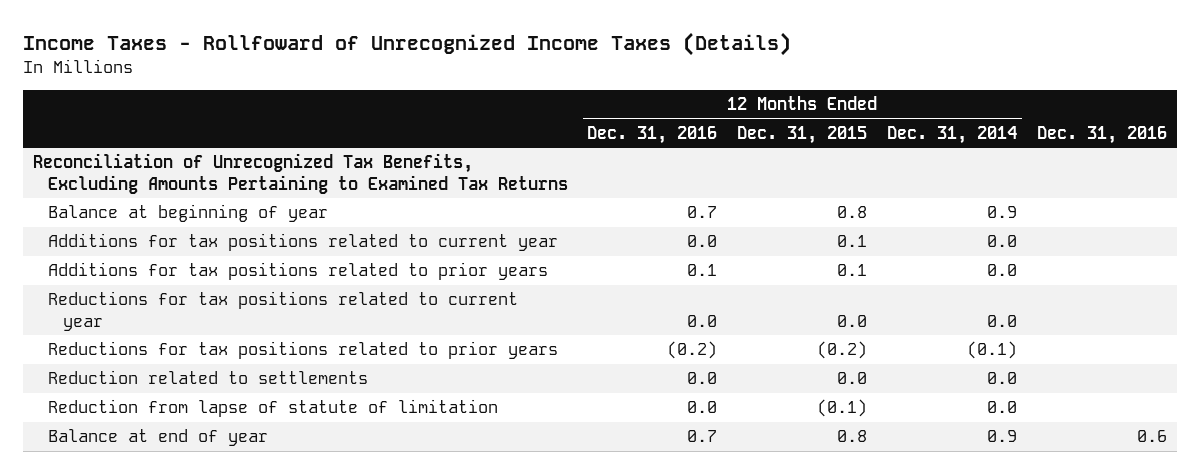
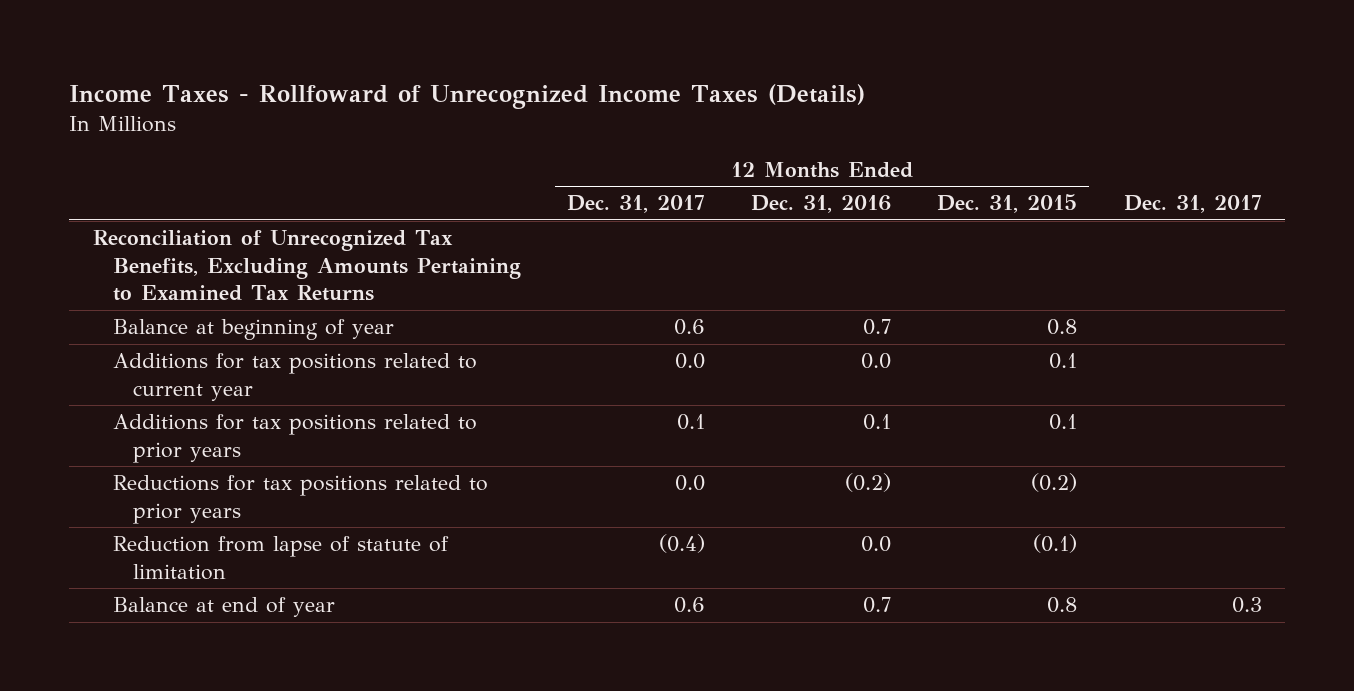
[886,125,1017,144] Dec. 31, 2014 -> none
[1036,125,1167,144] Dec. 31, 2016 -> none
none -> [566,195,705,214] Dec. 31, 2017
none -> [1123,195,1262,214] Dec. 31, 2017
[47,291,518,331] Reductions for tax positions related to current year -> none
[47,370,368,385] Reduction related to settlements -> none

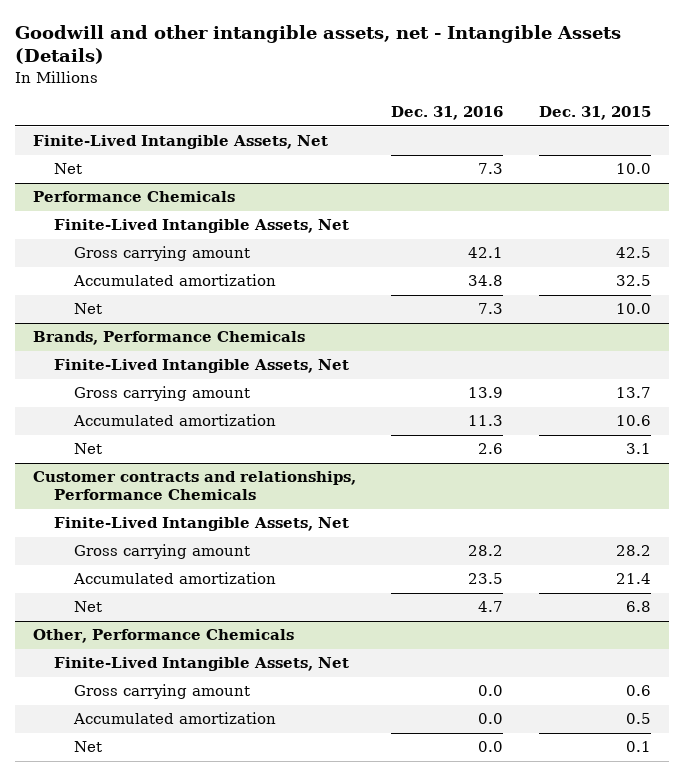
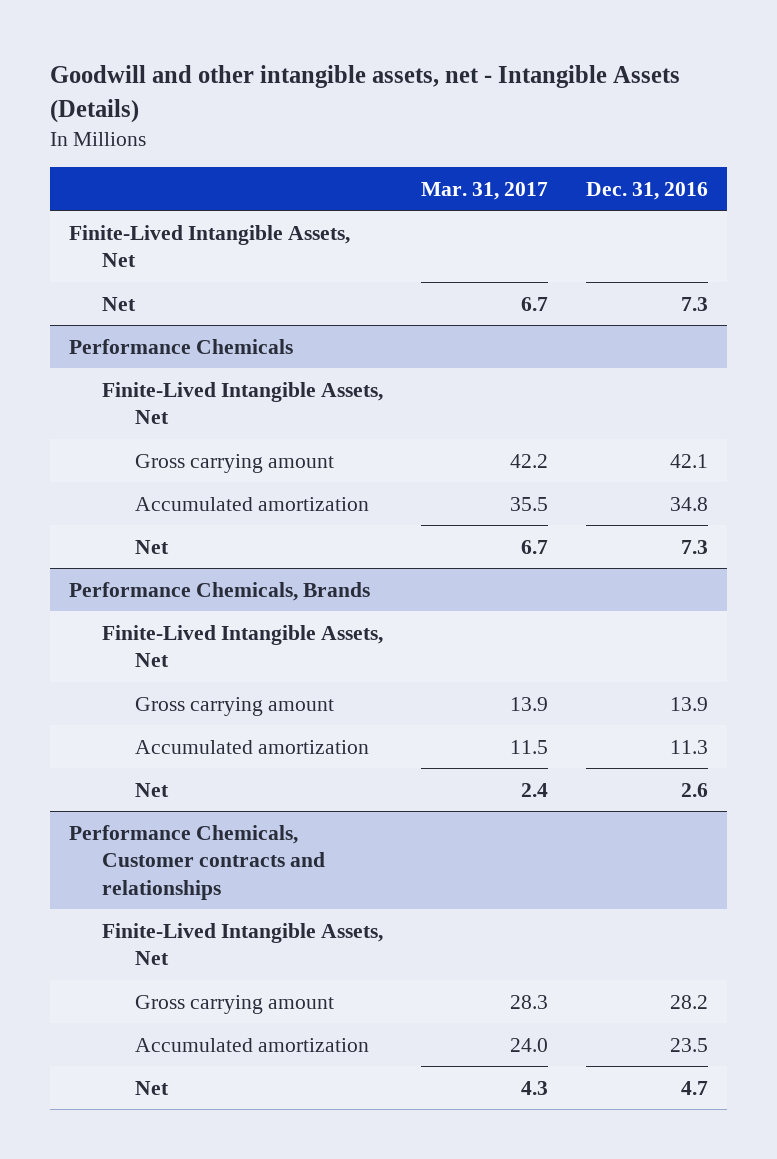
[538,106,651,121] Dec. 31, 2015 -> none
none -> [420,181,548,200] Mar. 31, 2017
[32,331,305,346] Brands, Performance Chemicals -> [68,581,370,601] Performance Chemicals, Brands
[32,471,356,501] Customer contracts and relationships, Performance Chemicals -> [68,824,325,900] Performance Chemicals, Customer contracts and relationships
[32,629,294,644] Other, Performance Chemicals -> none
[53,657,349,672] Finite-Lived Intangible Assets, Net -> none
[74,684,251,700] Gross carrying amount -> none
[73,712,277,725] Accumulated amortization -> none
[74,741,103,753] Net -> none

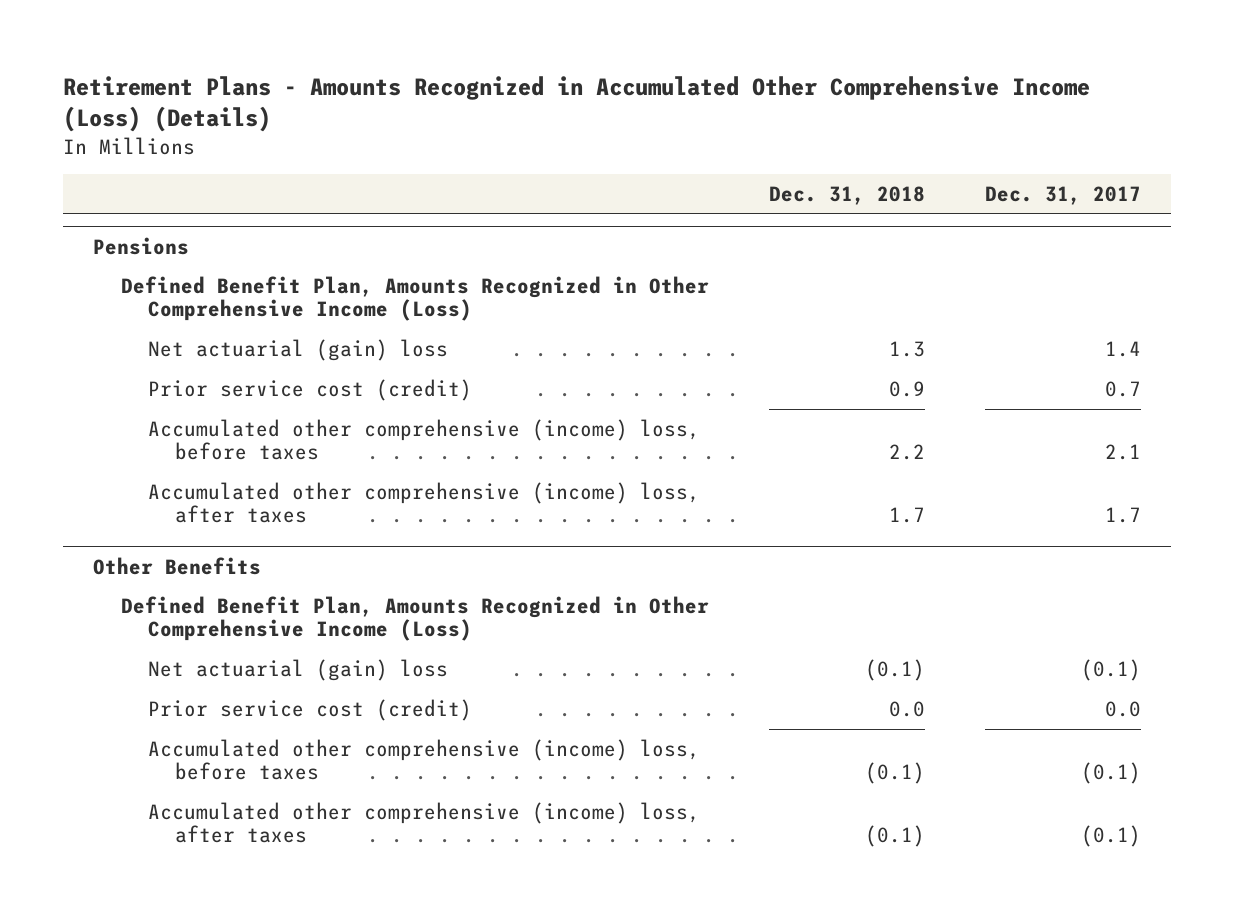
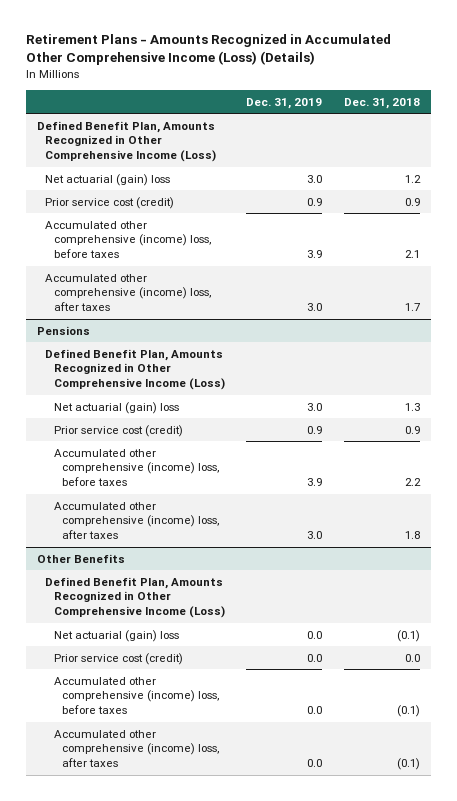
[985,186,1142,206] Dec. 31, 2017 -> none
none -> [246,97,323,109] Dec. 31, 2019
none -> [36,120,217,163] Defined Benefit Plan, Amounts Recognized in Other Comprehensive Income (Loss)
none -> [45,173,171,186] Net actuarial (gain) loss
none -> [45,196,175,209] Prior service cost (credit)
none -> [45,220,211,259] Accumulated other comprehensive (income) loss, before taxes
none -> [45,273,211,312] Accumulated other comprehensive (income) loss, after taxes
[888,507,925,524] 1.7 -> [404,531,420,540] 1.8

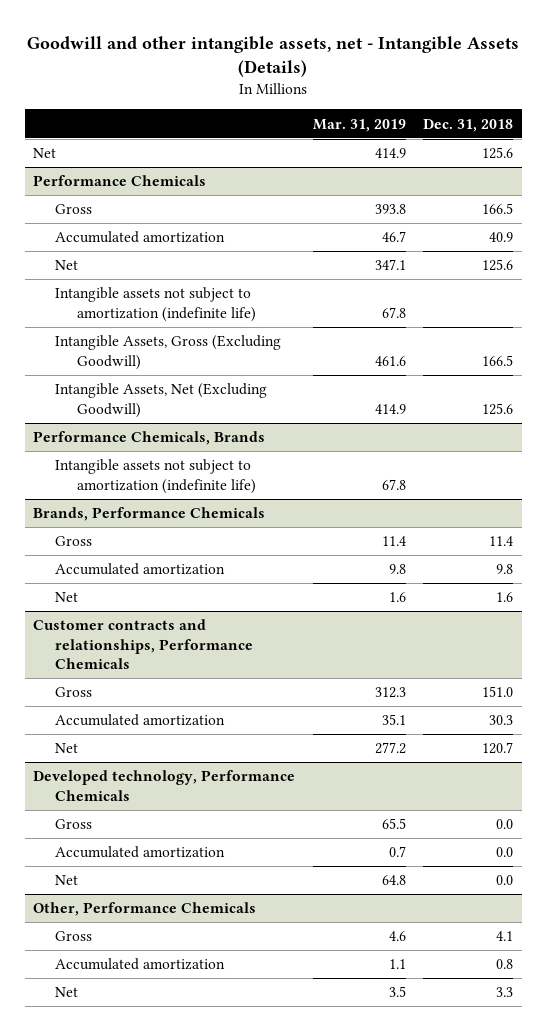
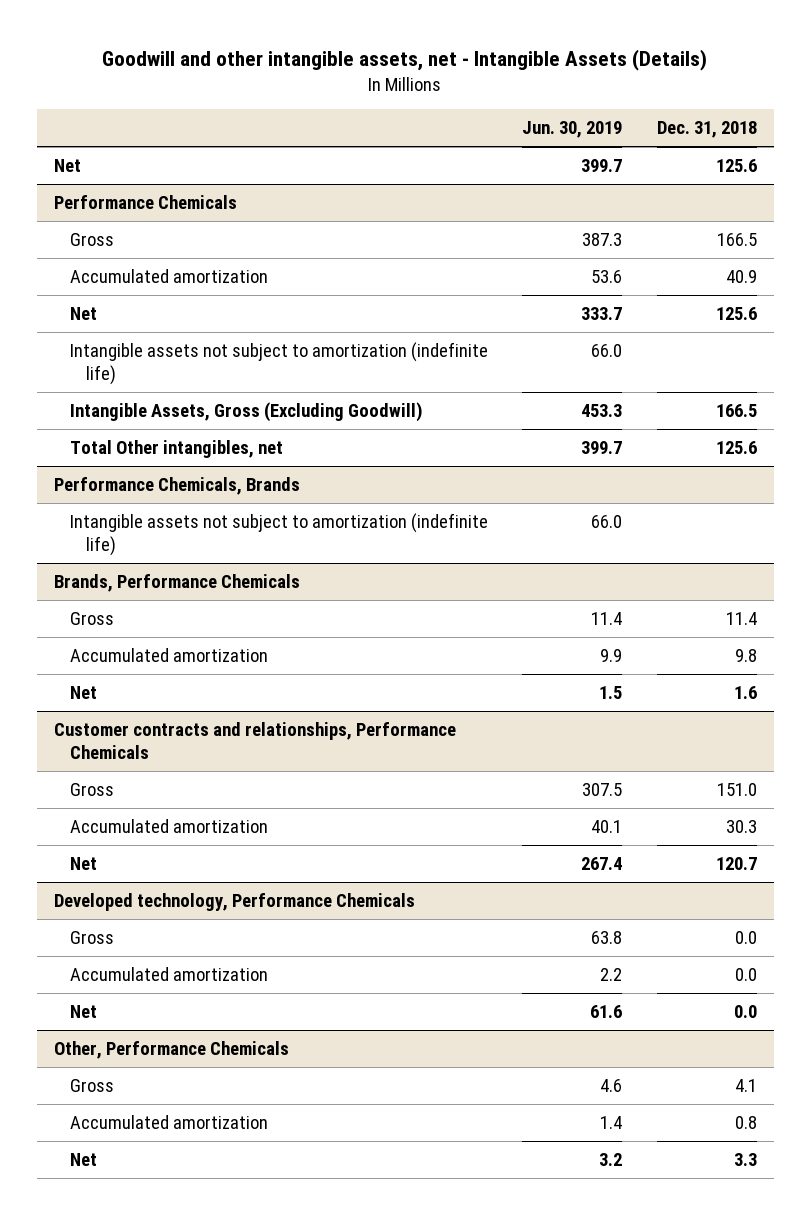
[312,118,406,132] Mar. 31, 2019 -> none
none -> [522,120,623,138] Jun. 30, 2019
[55,383,268,418] Intangible Assets, Net (Excluding Goodwill) -> [70,440,284,459] Total Other intangibles, net

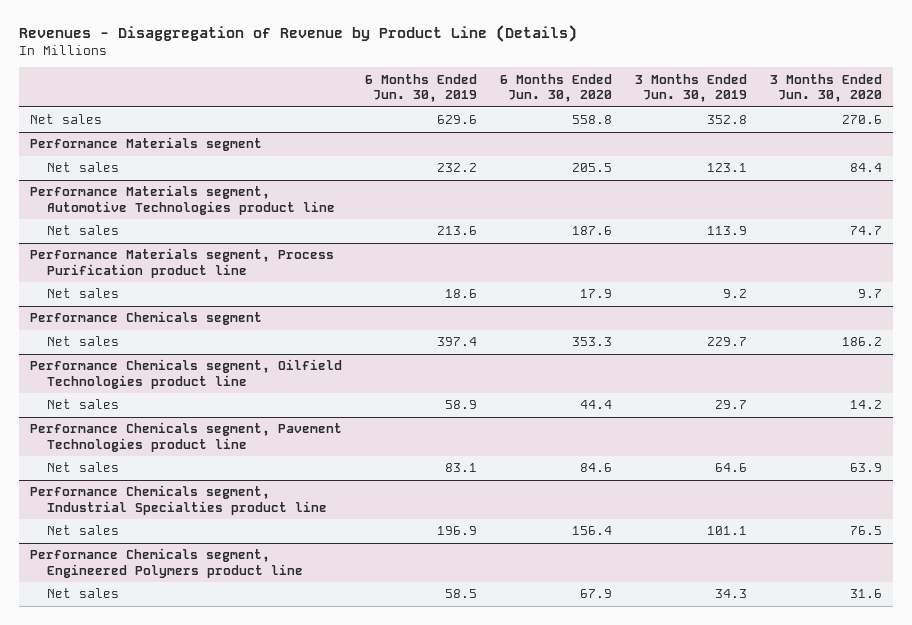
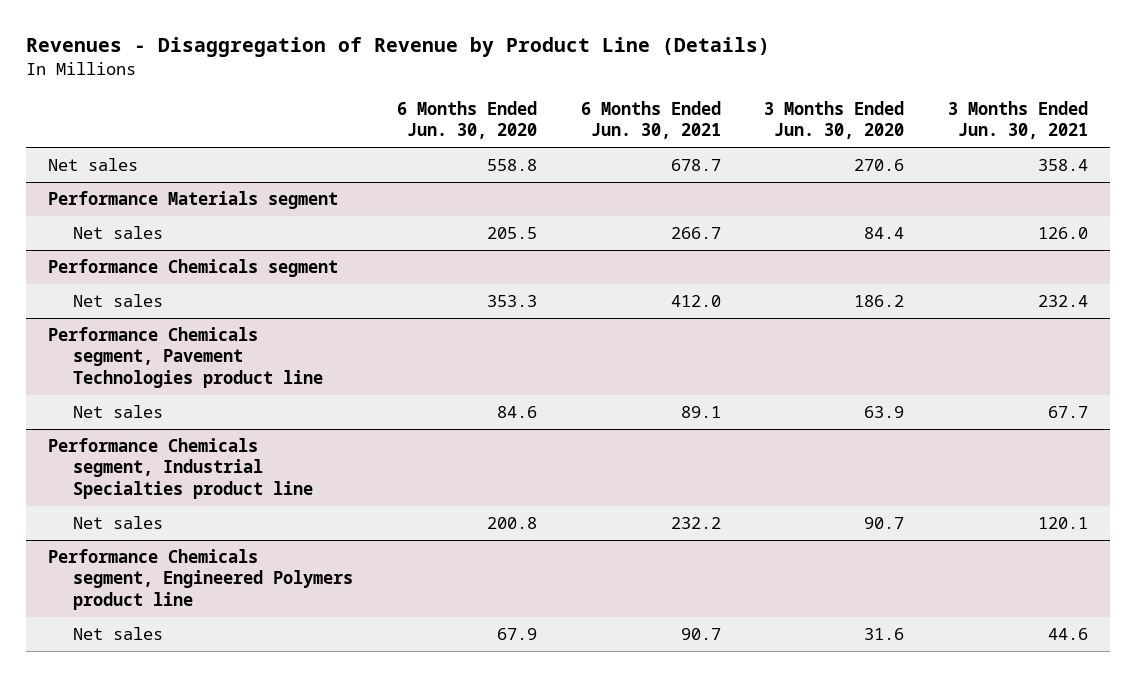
[365,73,478,103] 6 Months Ended Jun. 30, 2019 -> none
[634,73,747,103] 3 Months Ended Jun. 30, 2019 -> none
none -> [580,100,721,140] 6 Months Ended Jun. 30, 2021
none -> [948,100,1089,140] 3 Months Ended Jun. 30, 2021
[30,185,335,215] Performance Materials segment, Automotive Technologies product line -> none
[46,225,119,236] Net sales -> none
[30,248,335,278] Performance Materials segment, Process Purification product line -> none
[46,288,119,299] Net sales -> none
[30,359,343,389] Performance Chemicals segment, Oilfield Technologies product line -> none
[46,399,119,410] Net sales -> none
[571,526,612,536] 156.4 -> [486,517,537,530] 200.8
[849,526,882,536] 76.5 -> [864,517,905,530] 90.7

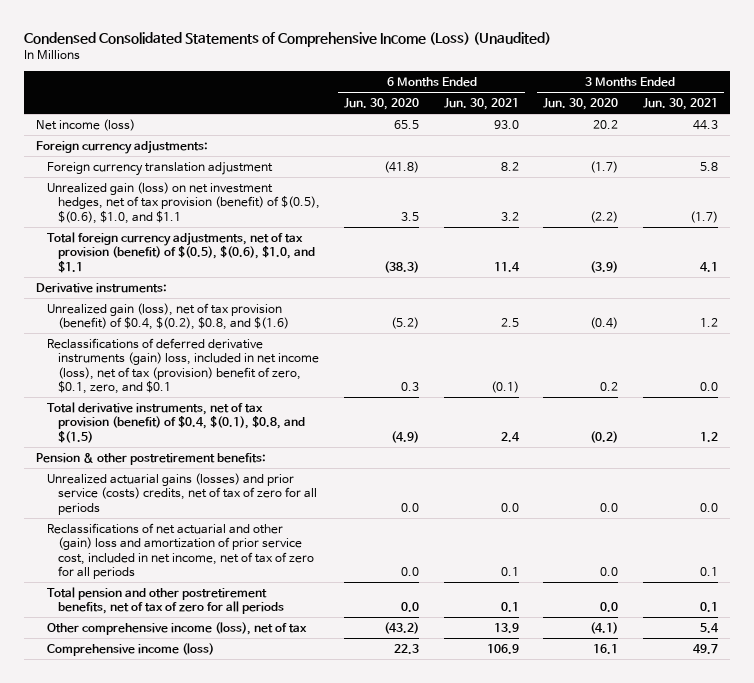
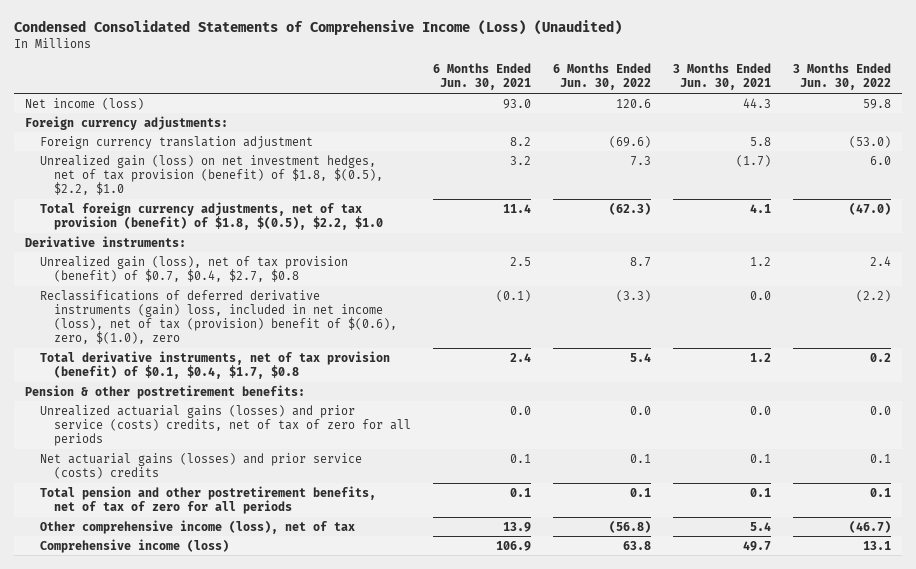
[344,97,420,110] Jun. 30, 2020 -> none
[543,97,619,110] Jun. 30, 2020 -> none
none -> [553,63,652,91] 6 Months Ended Jun. 30, 2022
none -> [793,63,892,91] 3 Months Ended Jun. 30, 2022
[46,181,320,224] Unrealized gain (loss) on net investment hedges, net of tax provision (benefit) of $(0.5), $(0.6), $1.0, and $1.1 -> [39,154,384,196] Unrealized gain (loss) on net investment hedges, net of tax provision (benefit) of $1.8, $(0.5), $2.2, $1.0
[46,231,315,273] Total foreign currency adjustments, net of tax provision (benefit) of $(0.5), $(0.6), $1.0, and $1.1 -> [39,201,384,230] Total foreign currency adjustments, net of tax provision (benefit) of $1.8, $(0.5), $2.2, $1.0
[46,302,289,331] Unrealized gain (loss), net of tax provision (benefit) of $0.4, $(0.2), $0.8, and $(1.6) -> [39,255,348,282] Unrealized gain (loss), net of tax provision (benefit) of $0.7, $0.4, $2.7, $0.8
[46,337,319,395] Reclassifications of deferred derivative instruments (gain) loss, included in net income (loss), net of tax (provision) benefit of zero, $0.1, zero, and $0.1 -> [39,289,398,345] Reclassifications of deferred derivative instruments (gain) loss, included in net income (loss), net of tax (provision) benefit of $(0.6), zero, $(1.0), zero
[46,401,305,443] Total derivative instruments, net of tax provision (benefit) of $0.4, $(0.1), $0.8, and $(1.5) -> [39,350,390,379] Total derivative instruments, net of tax provision (benefit) of $0.1, $0.4, $1.7, $0.8
[46,522,314,580] Reclassifications of net actuarial and other (gain) loss and amortization of prior service cost, included in net income, net of tax of zero for all periods -> [39,452,362,479] Net actuarial gains (losses) and prior service (costs) credits

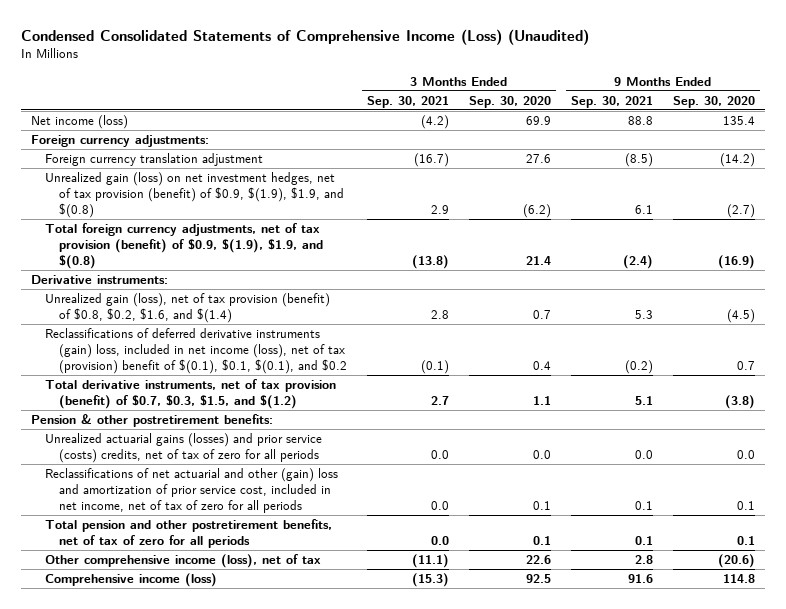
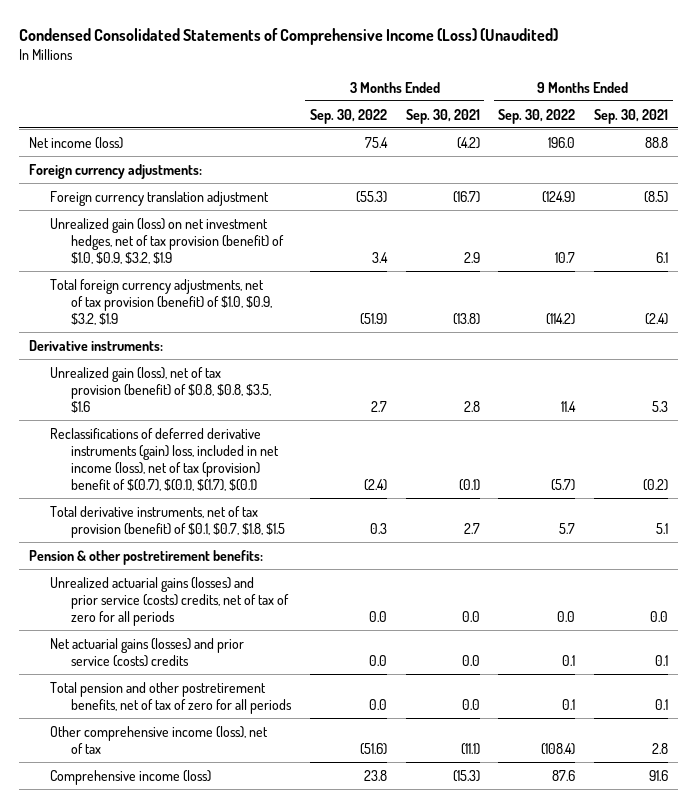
[469,95,552,108] Sep. 30, 2020 -> none
[673,95,756,108] Sep. 30, 2020 -> none
none -> [309,108,387,124] Sep. 30, 2022
none -> [498,108,576,124] Sep. 30, 2022
[45,172,345,219] Unrealized gain (loss) on net investment hedges, net of tax provision (benefit) of $0.9, $(1.9), $1.9, and $(0.8) -> [49,217,284,264] Unrealized gain (loss) on net investment hedges, net of tax provision (benefit) of $1.0, $0.9, $3.2, $1.9
[45,223,324,270] Total foreign currency adjustments, net of tax provision (benefit) of $0.9, $(1.9), $1.9, and $(0.8) -> [49,278,272,325] Total foreign currency adjustments, net of tax provision (benefit) of $1.0, $0.9, $3.2, $1.9
[45,293,331,324] Unrealized gain (loss), net of tax provision (benefit) of $0.8, $0.2, $1.6, and $(1.4) -> [49,366,271,413] Unrealized gain (loss), net of tax provision (benefit) of $0.8, $0.8, $3.5, $1.6
[45,328,348,375] Reclassifications of deferred derivative instruments (gain) loss, included in net income (loss), net of tax (provision) benefit of $(0.1), $0.1, $(0.1), and $0.2 -> [49,427,279,491] Reclassifications of deferred derivative instruments (gain) loss, included in net income (loss), net of tax (provision) benefit of $(0.7), $(0.1), $(1.7), $(0.1)
[45,379,337,410] Total derivative instruments, net of tax provision (benefit) of $0.7, $0.3, $1.5, and $(1.2) -> [49,505,285,538] Total derivative instruments, net of tax provision (benefit) of $0.1, $0.7, $1.8, $1.5
[45,468,339,514] Reclassifications of net actuarial and other (gain) loss and amortization of prior service cost, included in net income, net of tax of zero for all periods -> [49,637,244,667] Net actuarial gains (losses) and prior service (costs) credits

